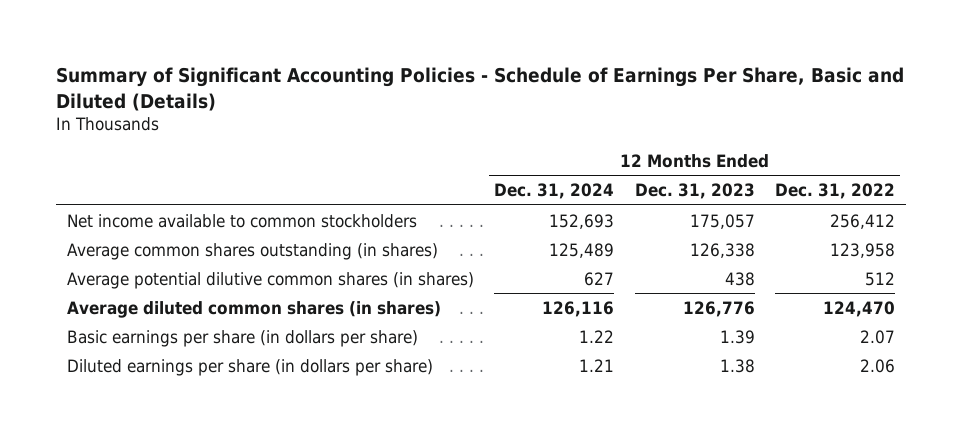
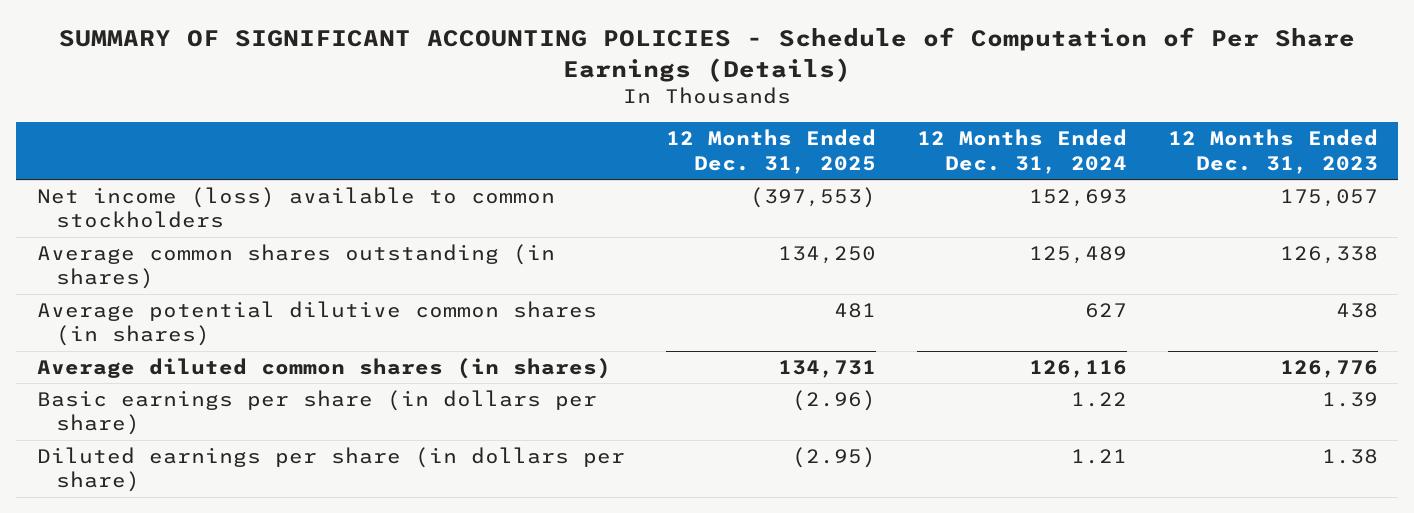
[56,67,905,111] Summary of Significant Accounting Policies - Schedule of Earnings Per Share, Basic and Diluted (Details) -> [59,27,1356,82] SUMMARY OF SIGNIFICANT ACCOUNTING POLICIES - Schedule of Computation of Per Share Earnings (Details)
[775,183,896,200] Dec. 31, 2022 -> none
none -> [665,129,876,174] 12 Months Ended Dec. 31, 2025
[66,213,417,228] Net income available to common stockholders -> [36,187,555,229] Net income (loss) available to common stockholders

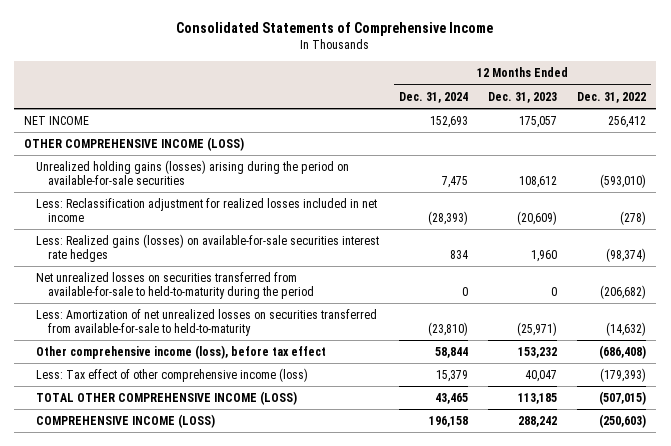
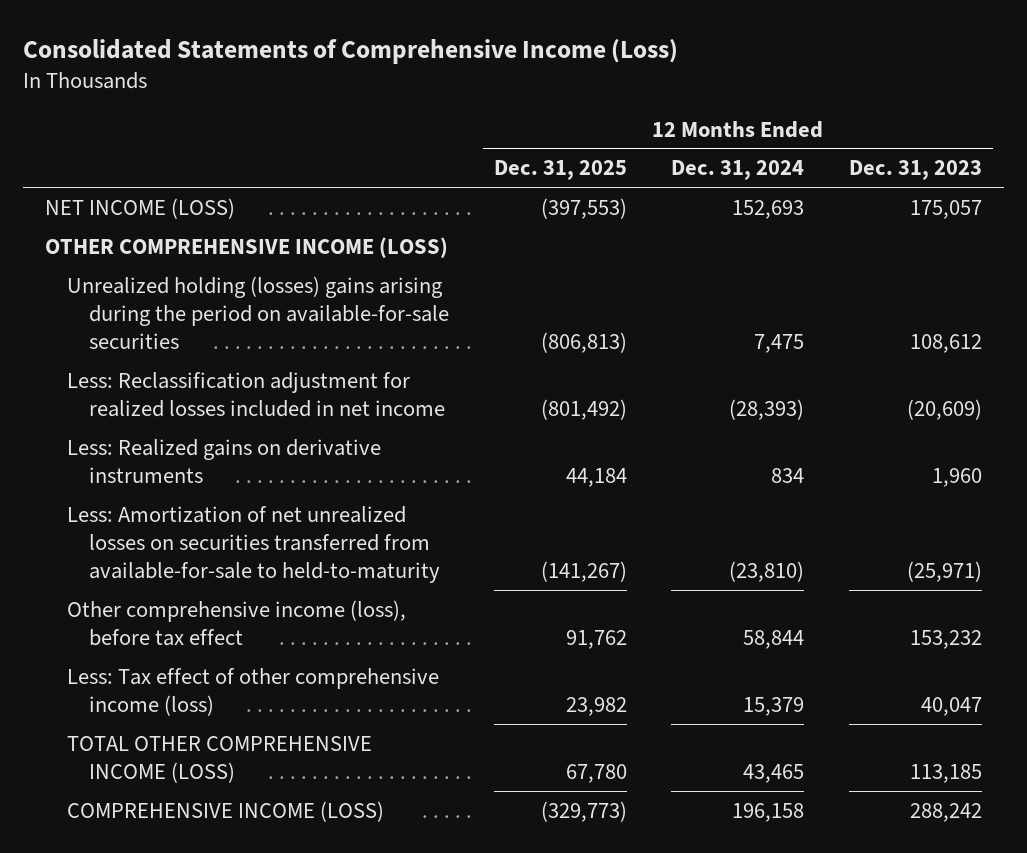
[176,21,494,36] Consolidated Statements of Comprehensive Income -> [22,38,678,64] Consolidated Statements of Comprehensive Income (Loss)
[577,91,647,103] Dec. 31, 2022 -> none
none -> [493,160,627,181] Dec. 31, 2025
[24,115,90,125] NET INCOME -> [45,197,236,219] NET INCOME (LOSS)
[36,159,350,186] Unrealized holding gains (losses) arising during the period on available-for-sale securities -> [67,275,450,350] Unrealized holding (losses) gains arising during the period on available-for-sale securities
[36,271,314,300] Net unrealized losses on securities transferred from available-for-sale to held-to-maturity during the period -> none
[36,233,380,263] Less: Realized gains (losses) on available-for-sale securities interest rate hedges -> [67,438,382,483] Less: Realized gains on derivative instruments

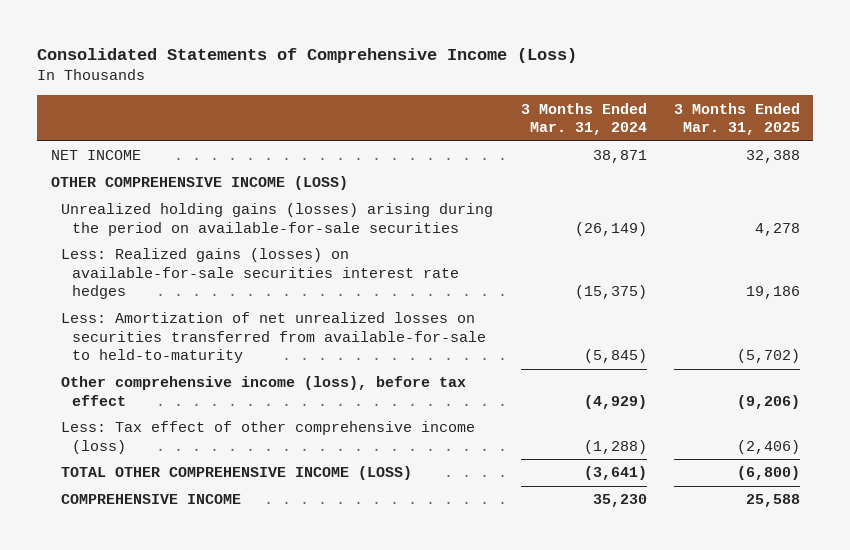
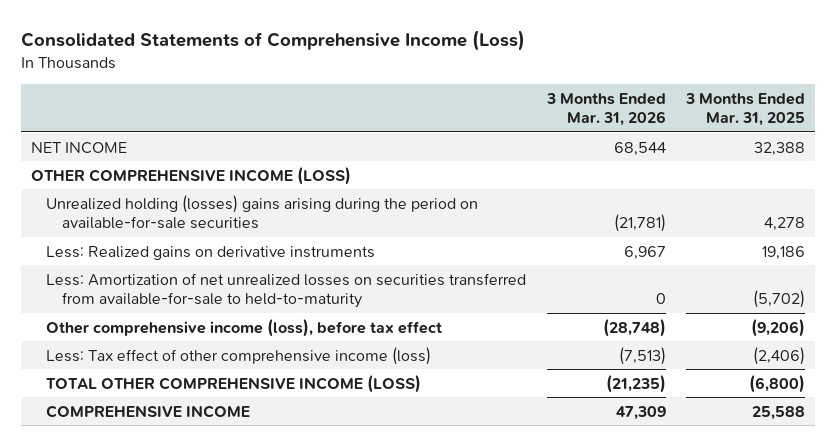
[520,102,647,136] 3 Months Ended Mar. 31, 2024 -> none
none -> [545,92,666,127] 3 Months Ended Mar. 31, 2026
[61,203,494,236] Unrealized holding gains (losses) arising during the period on available-for-sale securities -> [46,194,479,230] Unrealized holding (losses) gains arising during the period on available-for-sale securities
[61,248,460,300] Less: Realized gains (losses) on available-for-sale securities interest rate hedges -> [46,245,376,260] Less: Realized gains on derivative instruments

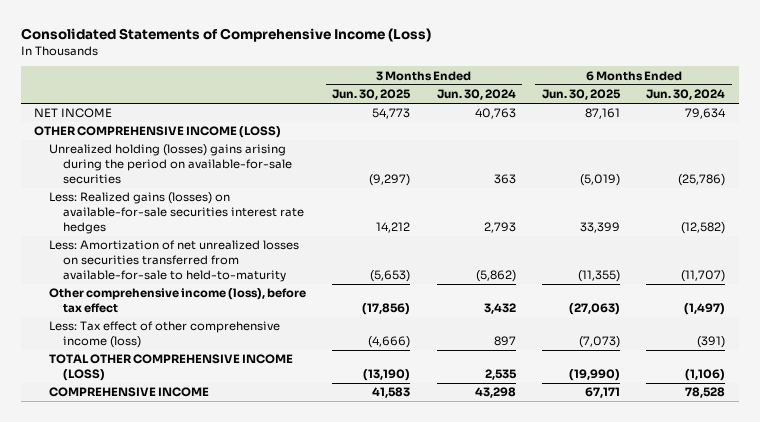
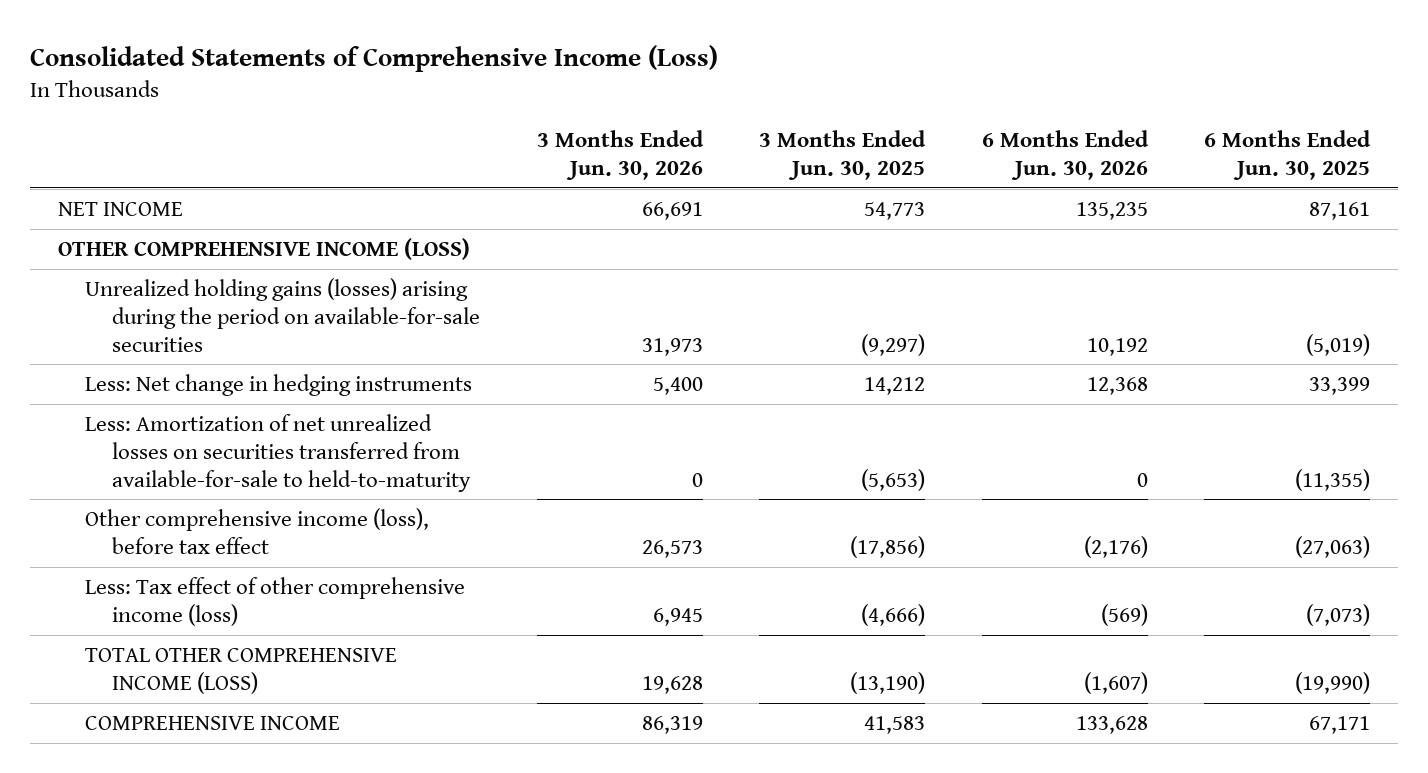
[436,89,516,101] Jun. 30, 2024 -> none
[646,89,726,101] Jun. 30, 2024 -> none
none -> [536,130,704,180] 3 Months Ended Jun. 30, 2026
none -> [981,130,1149,180] 6 Months Ended Jun. 30, 2026
[48,144,293,184] Unrealized holding (losses) gains arising during the period on available-for-sale securities -> [85,278,481,352] Unrealized holding gains (losses) arising during the period on available-for-sale securities
[48,192,305,234] Less: Realized gains (losses) on available-for-sale securities interest rate hedges -> [85,374,473,397] Less: Net change in hedging instruments

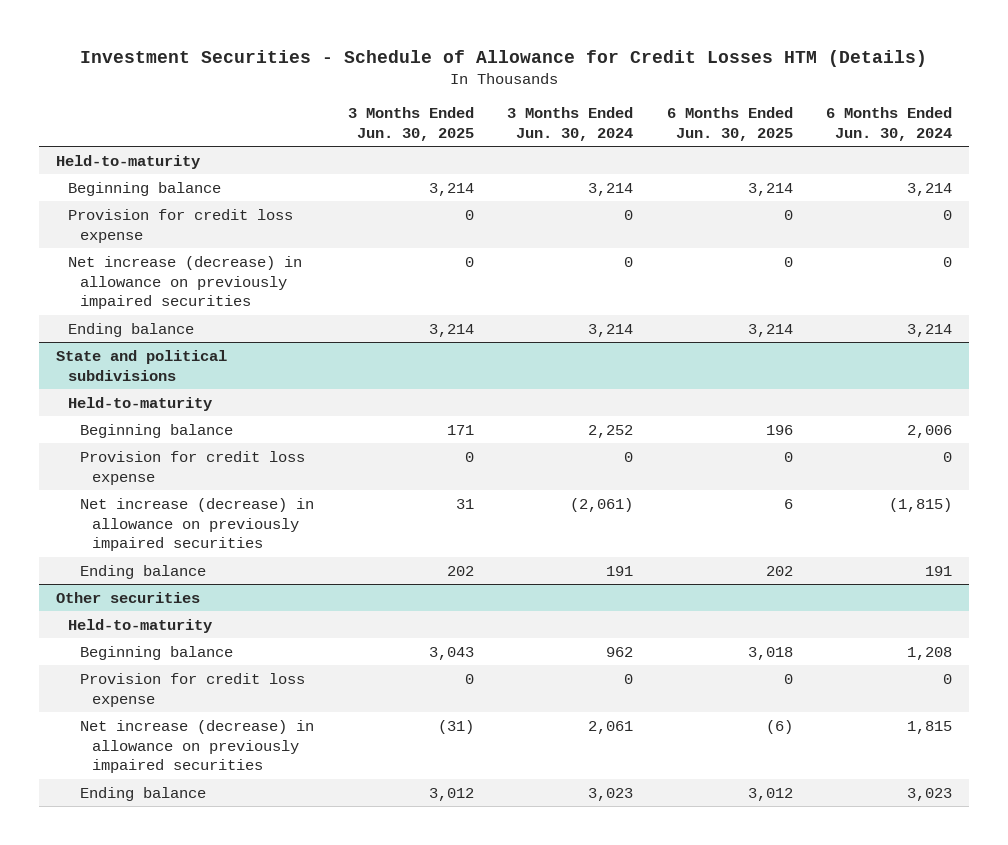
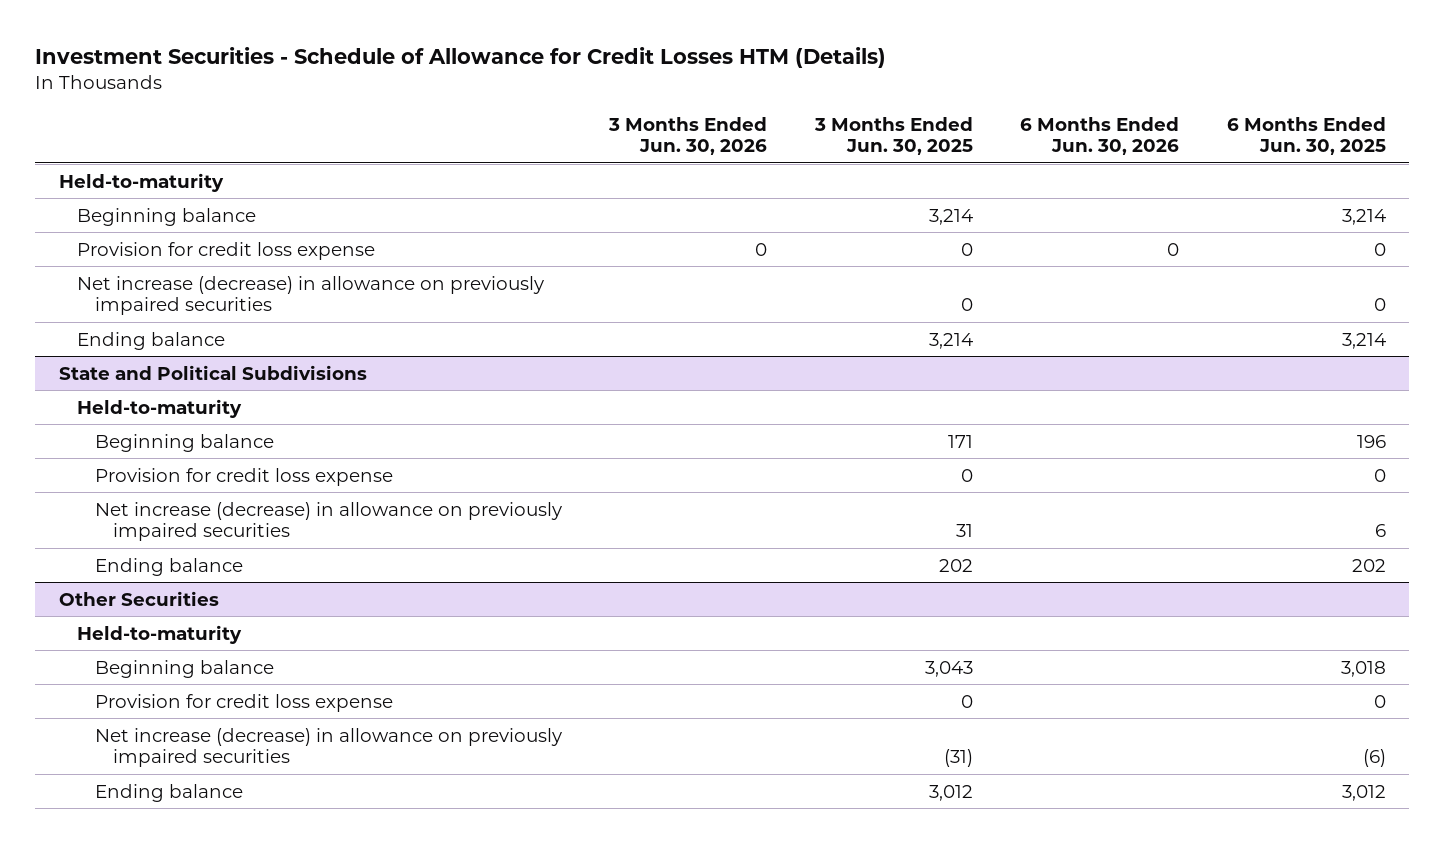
[507,106,634,141] 3 Months Ended Jun. 30, 2024 -> none
[826,106,953,141] 6 Months Ended Jun. 30, 2024 -> none
none -> [608,116,768,156] 3 Months Ended Jun. 30, 2026
none -> [1020,116,1180,156] 6 Months Ended Jun. 30, 2026
[55,349,227,381] State and political subdivisions -> [59,364,368,380] State and Political Subdivisions
[55,591,200,603] Other securities -> [59,590,220,606] Other Securities

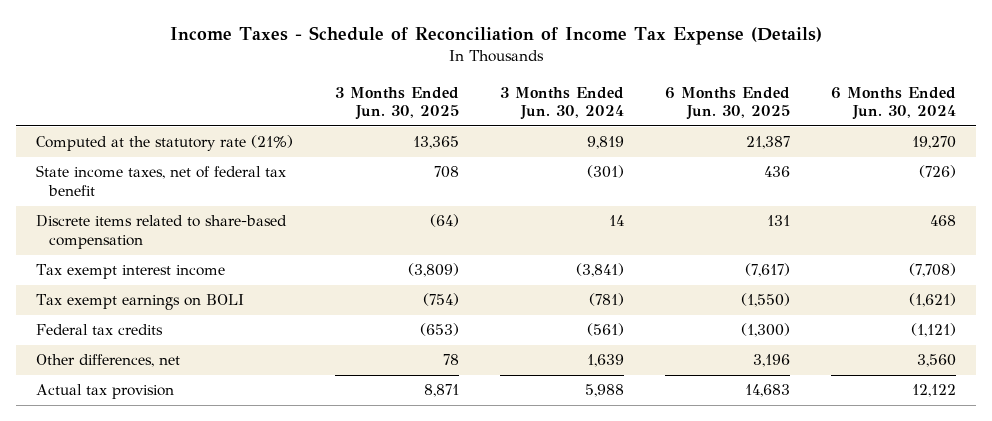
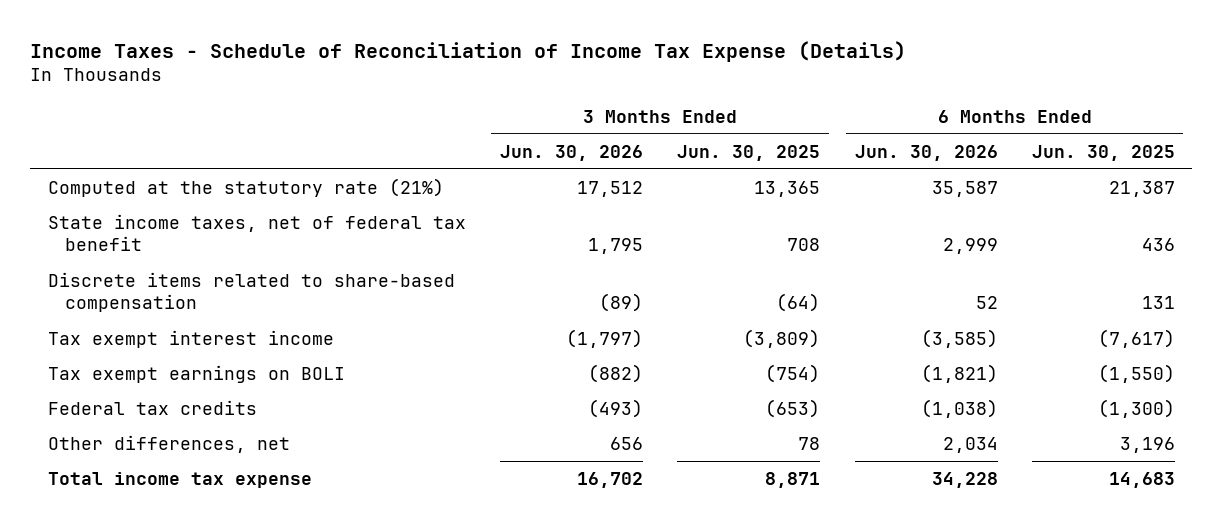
[499,86,624,121] 3 Months Ended Jun. 30, 2024 -> none
[830,86,956,121] 6 Months Ended Jun. 30, 2024 -> none
none -> [499,144,643,161] Jun. 30, 2026
none -> [854,144,998,161] Jun. 30, 2026
[36,384,175,400] Actual tax provision -> [47,471,312,488] Total income tax expense

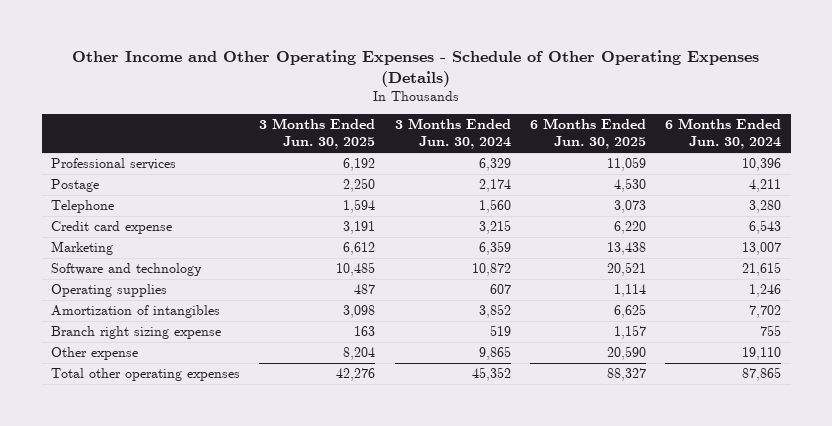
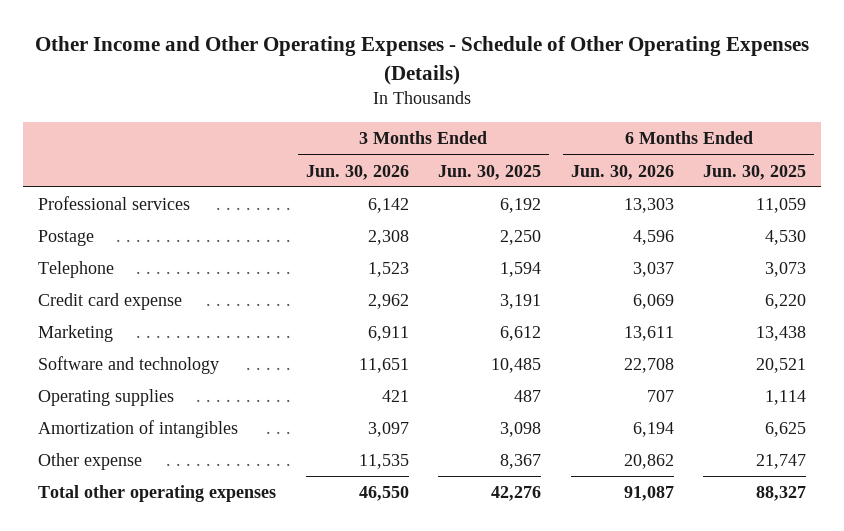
[394,118,511,150] 3 Months Ended Jun. 30, 2024 -> none
[665,118,782,150] 6 Months Ended Jun. 30, 2024 -> none
none -> [305,164,409,180] Jun. 30, 2026
none -> [570,164,674,180] Jun. 30, 2026
[51,325,222,339] Branch right sizing expense -> none
[343,346,376,360] 8,204 -> [500,454,542,470] 8,367
[606,345,646,360] 20,590 -> [756,454,807,470] 21,747

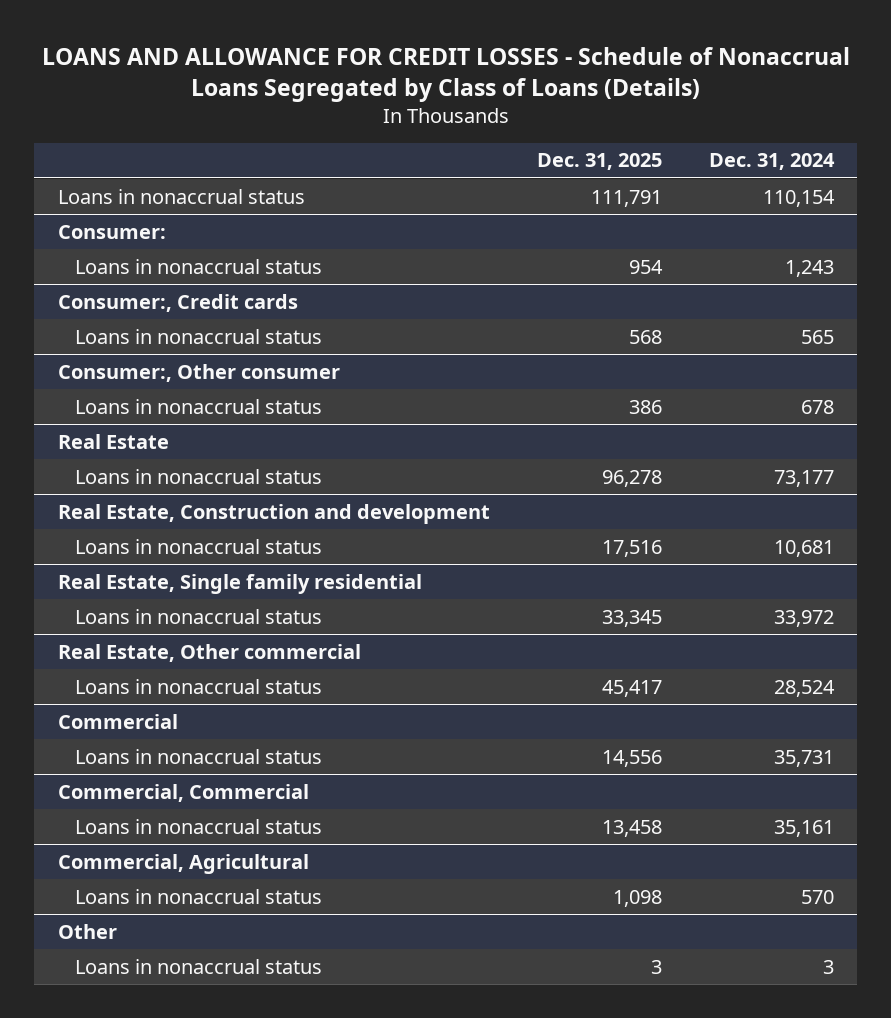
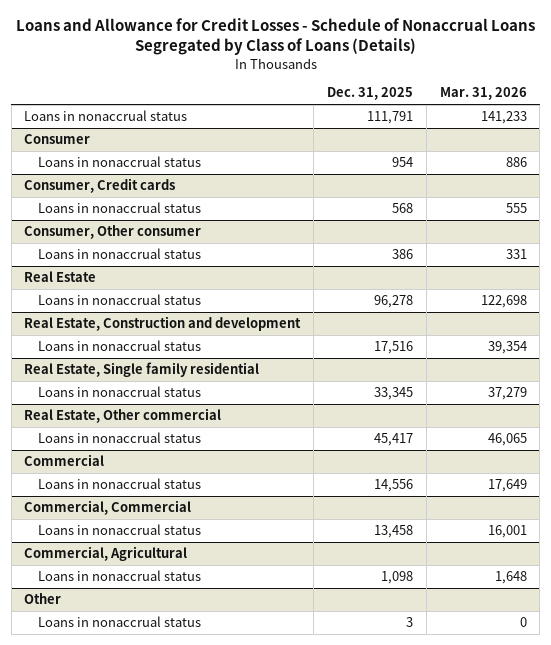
[41,47,850,102] LOANS AND ALLOWANCE FOR CREDIT LOSSES - Schedule of Nonaccrual Loans Segregated by Class of Loans (Details) -> [15,18,535,56] Loans and Allowance for Credit Losses - Schedule of Nonaccrual Loans Segregated by Class of Loans (Details)
[708,153,835,171] Dec. 31, 2024 -> none
none -> [439,87,527,101] Mar. 31, 2026
[57,224,166,239] Consumer: -> [24,133,91,144] Consumer
[57,293,298,312] Consumer:, Credit cards -> [24,177,176,193] Consumer, Credit cards
[57,363,340,382] Consumer:, Other consumer -> [24,224,202,239] Consumer, Other consumer

